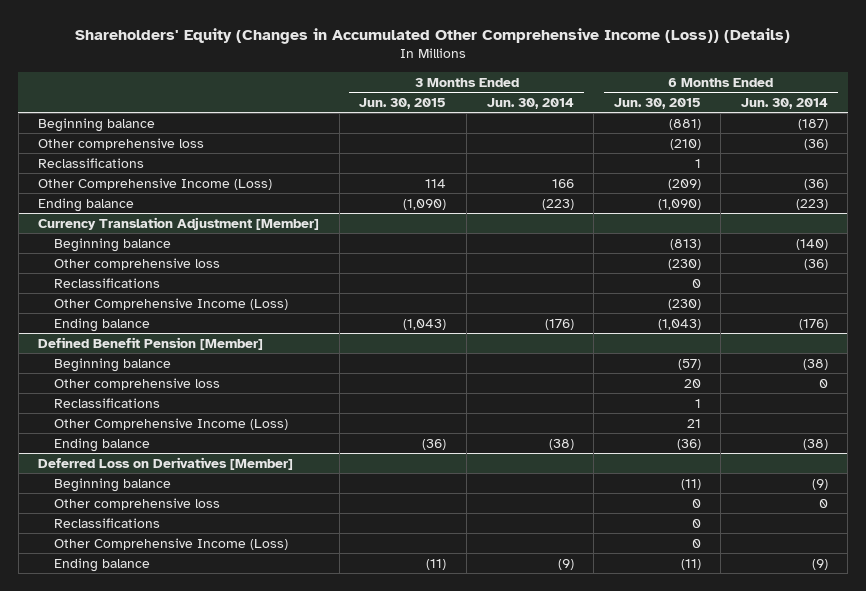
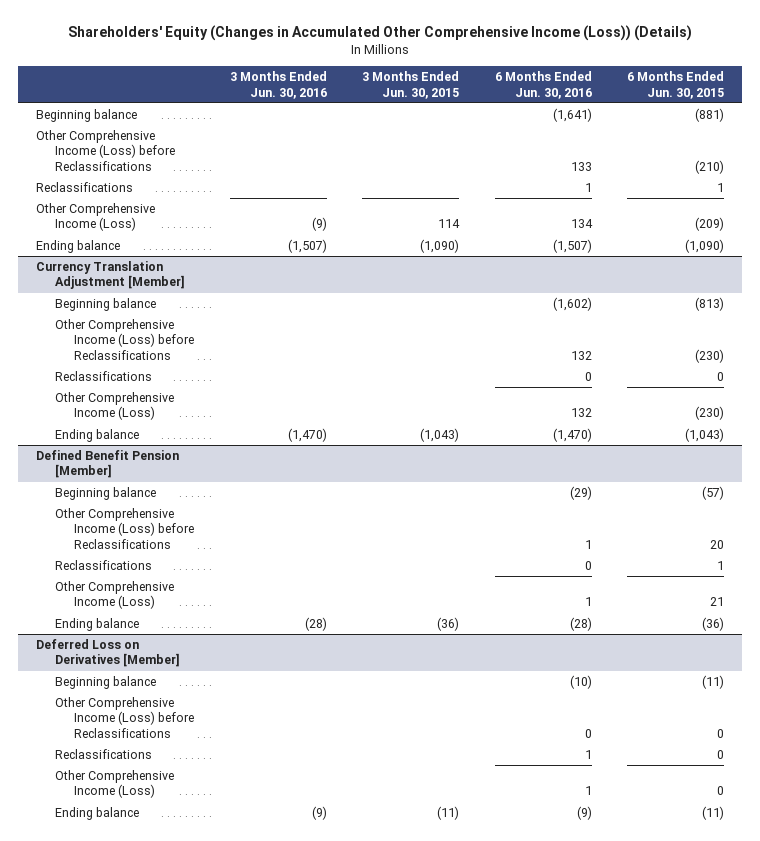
[486,97,574,109] Jun. 30, 2014 -> none
[740,97,828,109] Jun. 30, 2014 -> none
none -> [229,71,327,99] 3 Months Ended Jun. 30, 2016
none -> [494,71,592,99] 6 Months Ended Jun. 30, 2016
[38,137,205,150] Other comprehensive loss -> [36,129,176,171] Other Comprehensive Income (Loss) before Reclassifications
[53,257,220,270] Other comprehensive loss -> [55,318,195,360] Other Comprehensive Income (Loss) before Reclassifications
[53,377,220,390] Other comprehensive loss -> [55,507,195,549] Other Comprehensive Income (Loss) before Reclassifications
[53,497,220,510] Other comprehensive loss -> [55,696,195,738] Other Comprehensive Income (Loss) before Reclassifications

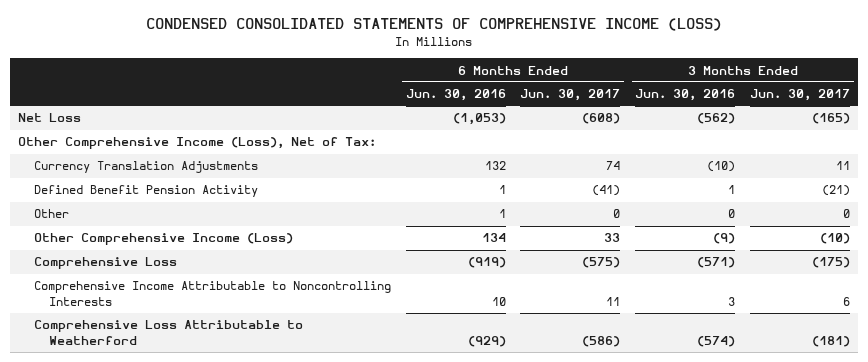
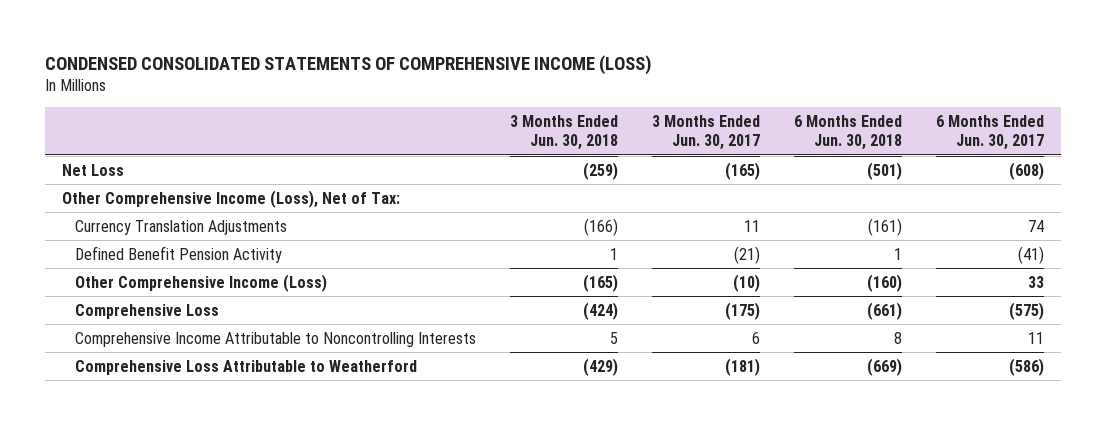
[405,89,506,102] Jun. 30, 2016 -> none
[635,89,736,102] Jun. 30, 2016 -> none
none -> [509,115,618,151] 3 Months Ended Jun. 30, 2018
none -> [794,115,903,151] 6 Months Ended Jun. 30, 2018
[33,209,69,219] Other -> none

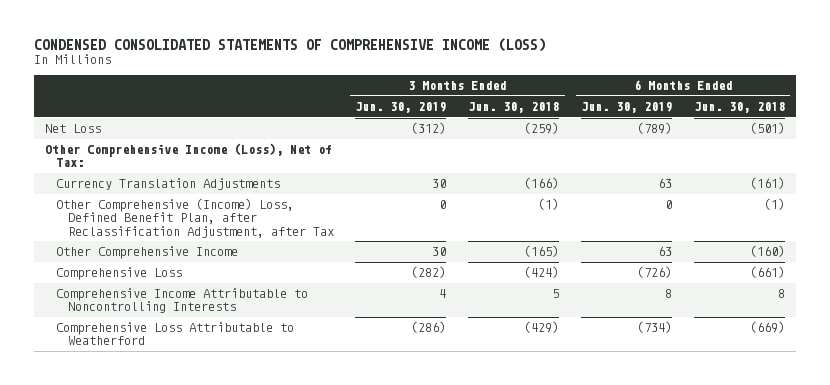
[651,115,760,151] 3 Months Ended Jun. 30, 2017 -> none
[936,115,1045,151] 6 Months Ended Jun. 30, 2017 -> none
none -> [355,102,447,114] Jun. 30, 2019
none -> [580,102,672,114] Jun. 30, 2019
[74,245,282,263] Defined Benefit Pension Activity -> none
none -> [56,198,334,238] Other Comprehensive (Income) Loss, Defined Benefit Plan, after Reclassification Adjustment, after Tax
[74,273,327,292] Other Comprehensive Income (Loss) -> [56,246,239,260] Other Comprehensive Income

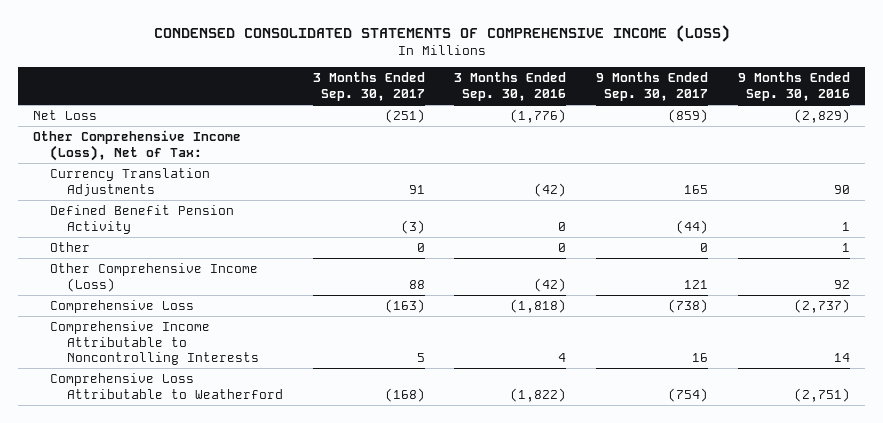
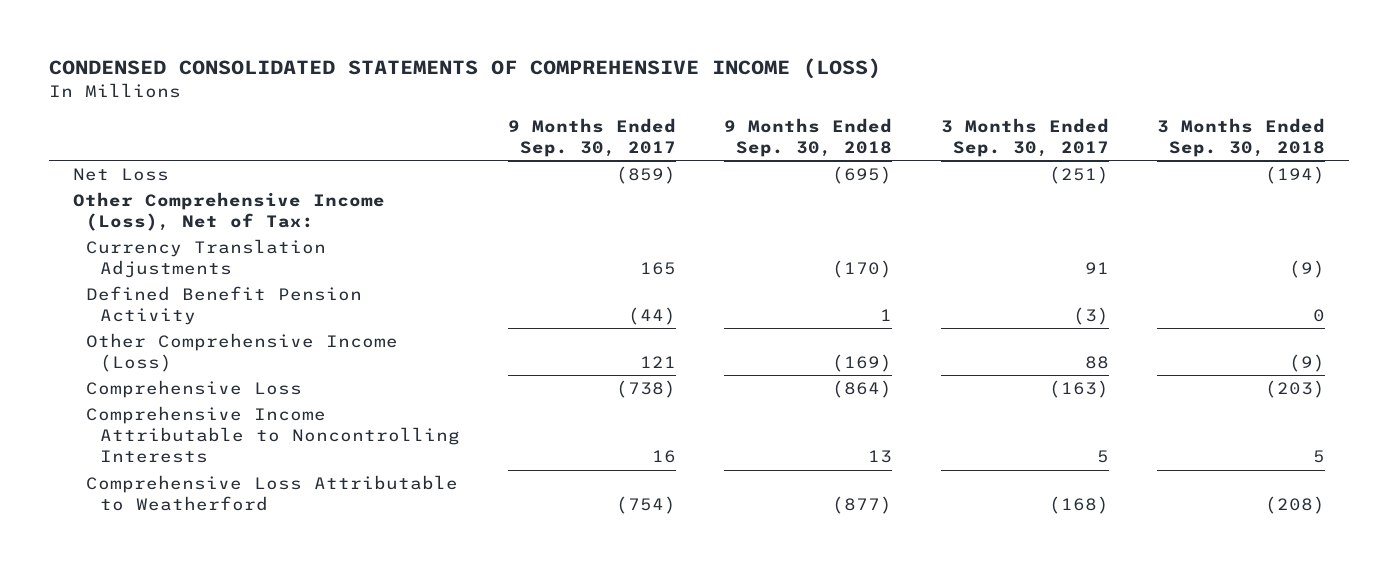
[454,72,567,101] 3 Months Ended Sep. 30, 2016 -> none
[738,72,851,101] 9 Months Ended Sep. 30, 2016 -> none
none -> [724,117,893,158] 9 Months Ended Sep. 30, 2018
none -> [1156,117,1325,158] 3 Months Ended Sep. 30, 2018
[49,242,90,253] Other -> none

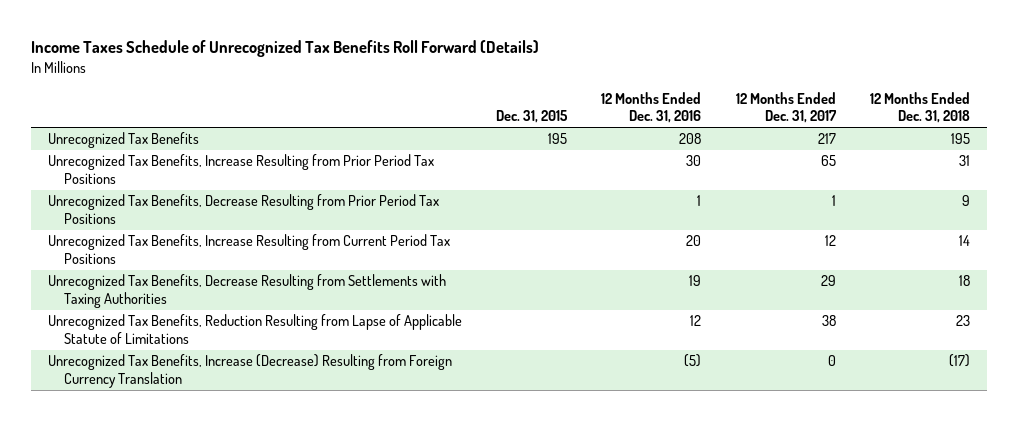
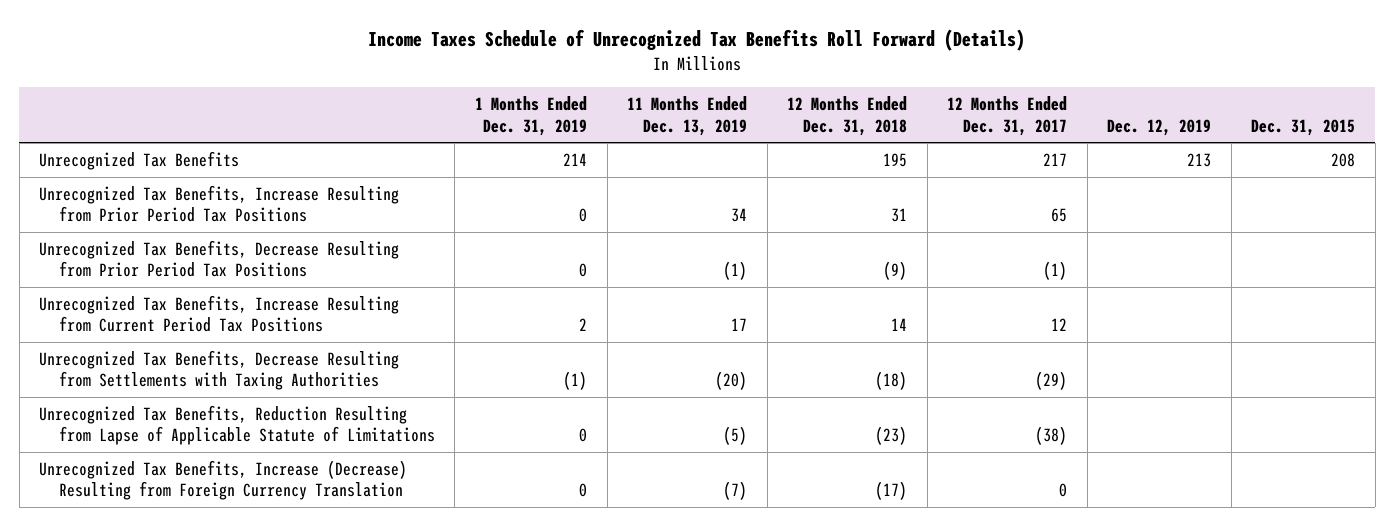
[601,91,702,124] 12 Months Ended Dec. 31, 2016 -> none
none -> [475,96,588,136] 1 Months Ended Dec. 31, 2019
none -> [627,96,748,136] 11 Months Ended Dec. 13, 2019
none -> [1107,118,1212,136] Dec. 12, 2019
[548,133,568,145] 195 -> [1331,153,1356,168] 208
[831,195,836,207] 1 -> [1043,261,1068,281] (1)
[961,195,970,207] 9 -> [883,261,908,281] (9)
[820,275,836,287] 29 -> [1035,371,1068,391] (29)
[958,275,970,287] 18 -> [875,371,908,391] (18)
[821,315,836,327] 38 -> [1035,426,1068,446] (38)
[955,315,970,327] 23 -> [875,426,908,446] (23)

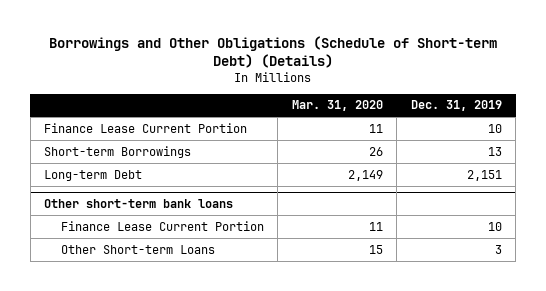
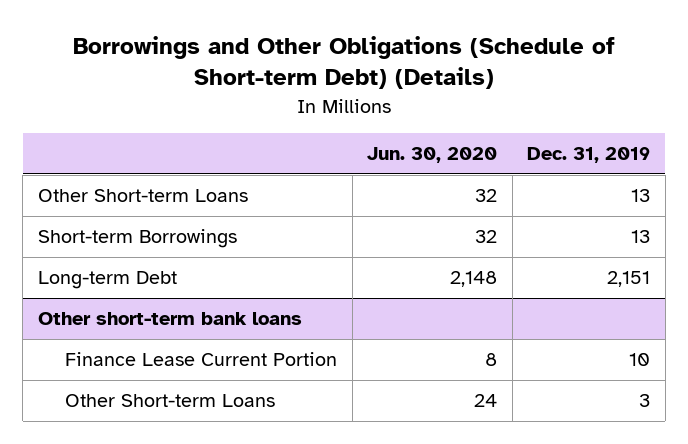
[291,100,383,112] Mar. 31, 2020 -> none
none -> [367,147,498,164] Jun. 30, 2020
[44,122,248,133] Finance Lease Current Portion -> none
none -> [37,189,248,203] Other Short-term Loans

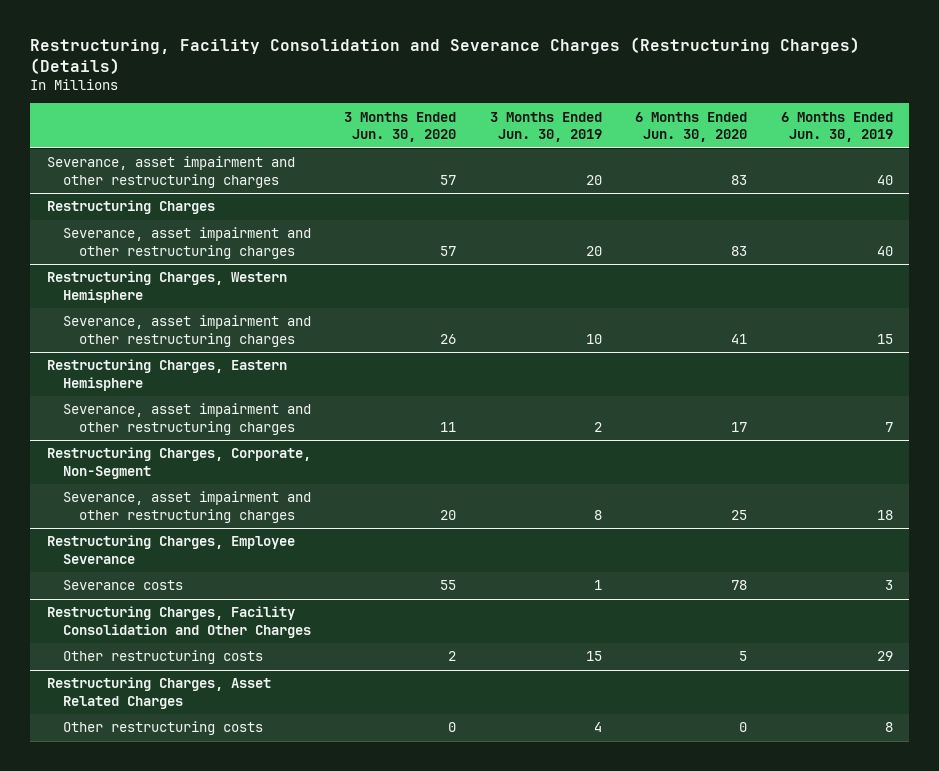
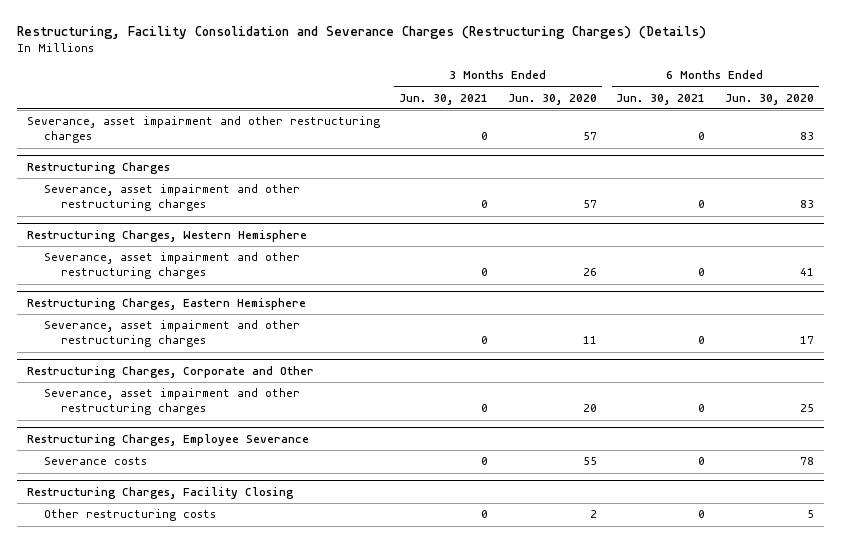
[489,111,602,143] 3 Months Ended Jun. 30, 2019 -> none
[780,111,893,143] 6 Months Ended Jun. 30, 2019 -> none
none -> [399,93,489,105] Jun. 30, 2021
none -> [616,93,706,105] Jun. 30, 2021
[46,447,311,479] Restructuring Charges, Corporate, Non-Segment -> none
none -> [26,365,314,378] Restructuring Charges, Corporate and Other
[46,606,311,638] Restructuring Charges, Facility Consolidation and Other Charges -> none
none -> [26,486,294,499] Restructuring Charges, Facility Closing
[46,677,271,709] Restructuring Charges, Asset Related Charges -> none
[62,721,263,736] Other restructuring costs -> none

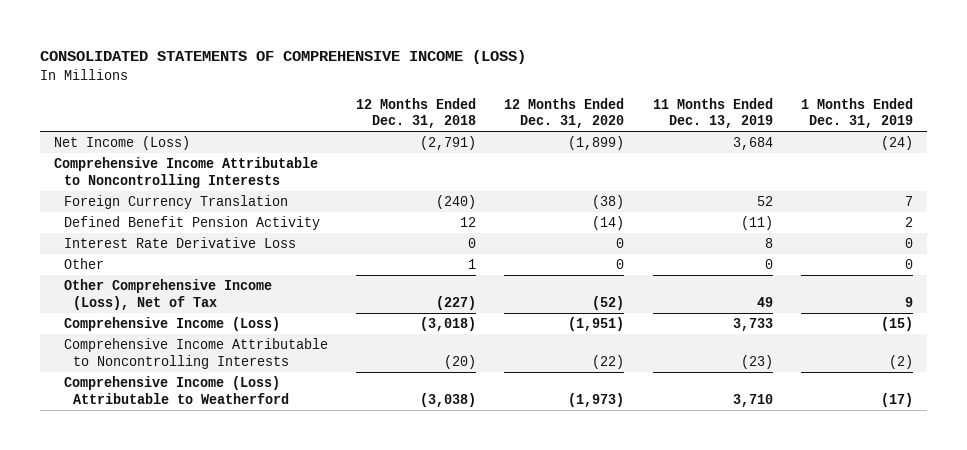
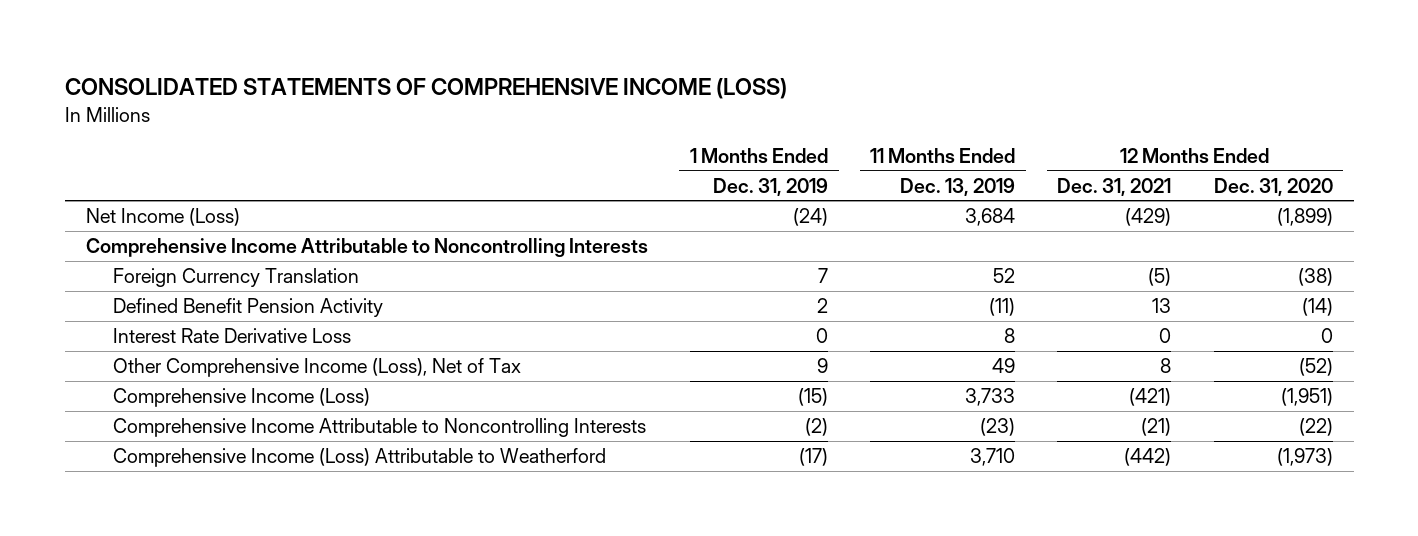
[356,97,477,128] 12 Months Ended Dec. 31, 2018 -> none
none -> [1057,177,1172,196] Dec. 31, 2021
[63,258,104,270] Other -> none

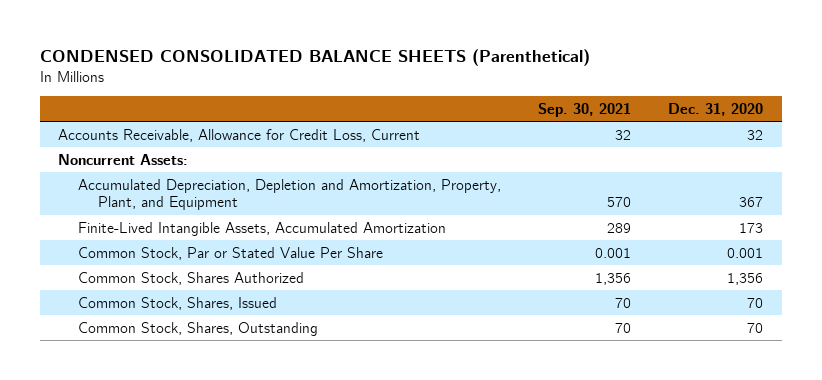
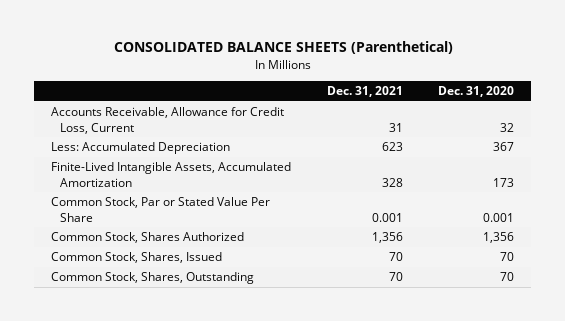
[40,49,591,67] CONDENSED CONSOLIDATED BALANCE SHEETS (Parenthetical) -> [113,41,453,55] CONSOLIDATED BALANCE SHEETS (Parenthetical)
[538,102,632,117] Sep. 30, 2021 -> none
none -> [326,86,403,98] Dec. 31, 2021
[58,153,189,165] Noncurrent Assets: -> none
[78,178,502,211] Accumulated Depreciation, Depletion and Amortization, Property, Plant, and Equipment -> [51,142,231,155] Less: Accumulated Depreciation

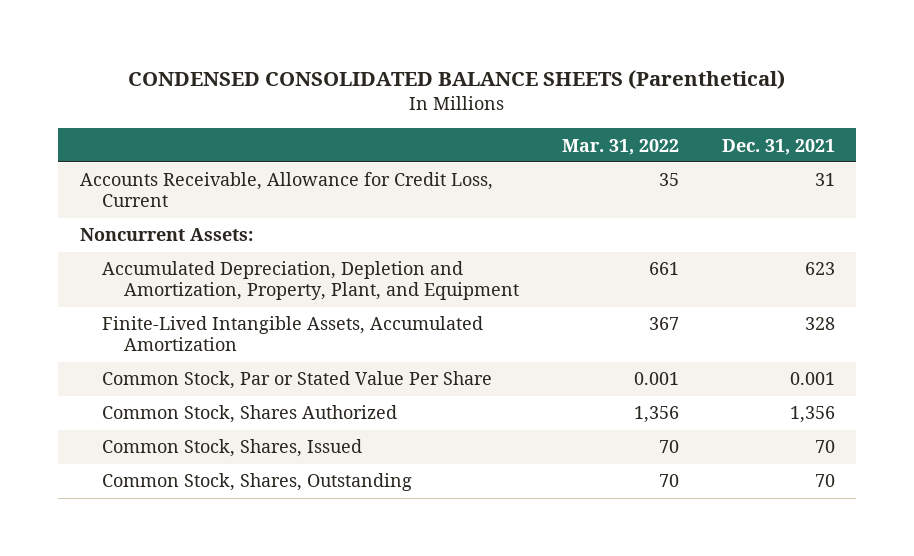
[113,41,453,55] CONSOLIDATED BALANCE SHEETS (Parenthetical) -> [128,70,786,90] CONDENSED CONSOLIDATED BALANCE SHEETS (Parenthetical)
[437,86,514,98] Dec. 31, 2020 -> none
none -> [561,138,679,155] Mar. 31, 2022
none -> [79,228,253,242] Noncurrent Assets:
[51,142,231,155] Less: Accumulated Depreciation -> [101,261,520,301] Accumulated Depreciation, Depletion and Amortization, Property, Plant, and Equipment

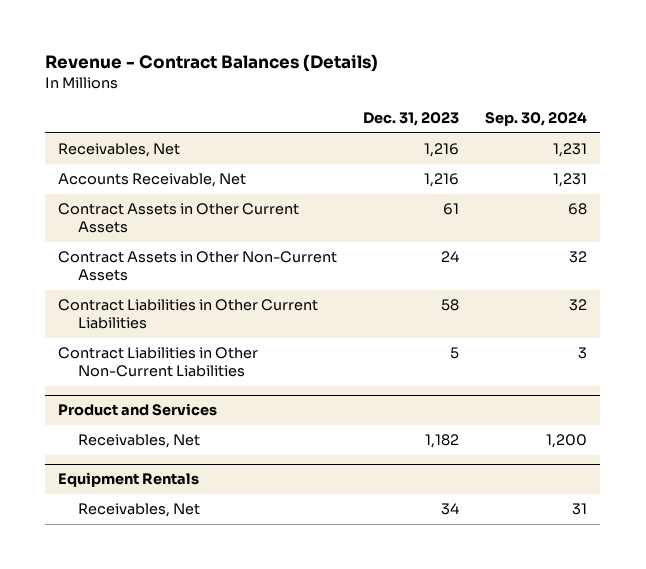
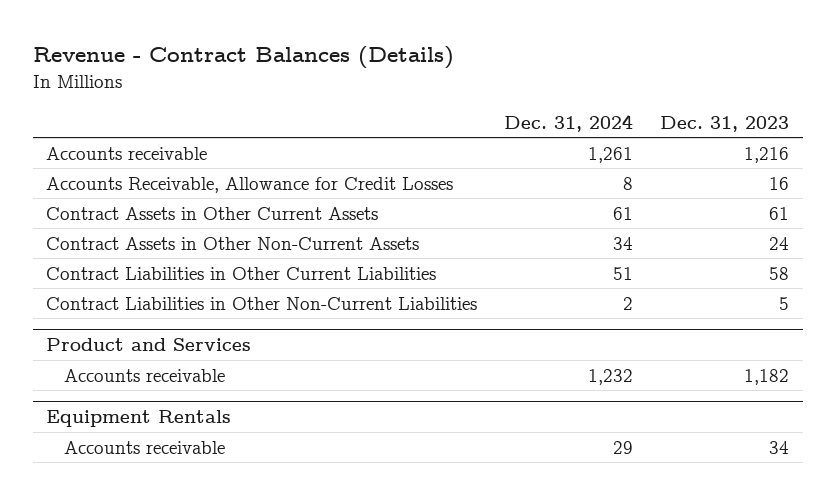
[485,112,588,127] Sep. 30, 2024 -> none
none -> [504,113,634,132] Dec. 31, 2024
[58,143,181,158] Receivables, Net -> none
[58,173,247,188] Accounts Receivable, Net -> [46,146,208,160] Accounts receivable
none -> [46,176,454,193] Accounts Receivable, Allowance for Credit Losses
[77,434,200,449] Receivables, Net -> [64,368,226,382] Accounts receivable
[77,503,200,518] Receivables, Net -> none
none -> [64,440,226,454] Accounts receivable

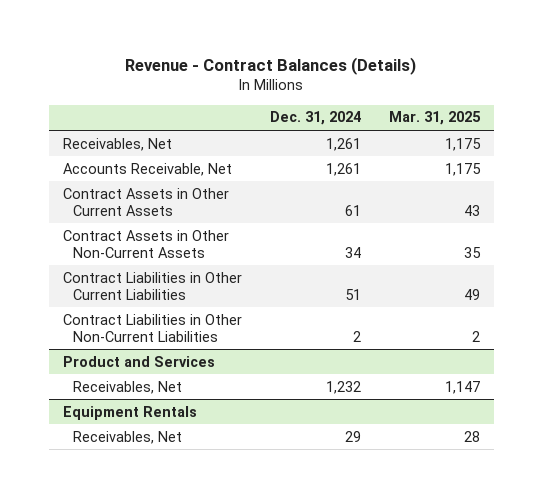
[660,115,790,132] Dec. 31, 2023 -> none
none -> [388,111,481,126] Mar. 31, 2025
[46,176,454,193] Accounts Receivable, Allowance for Credit Losses -> none
none -> [62,137,172,151] Receivables, Net
[46,146,208,160] Accounts receivable -> [62,162,232,176] Accounts Receivable, Net
[64,368,226,382] Accounts receivable -> [72,380,182,394] Receivables, Net
[64,440,226,454] Accounts receivable -> none
none -> [72,430,182,444] Receivables, Net

